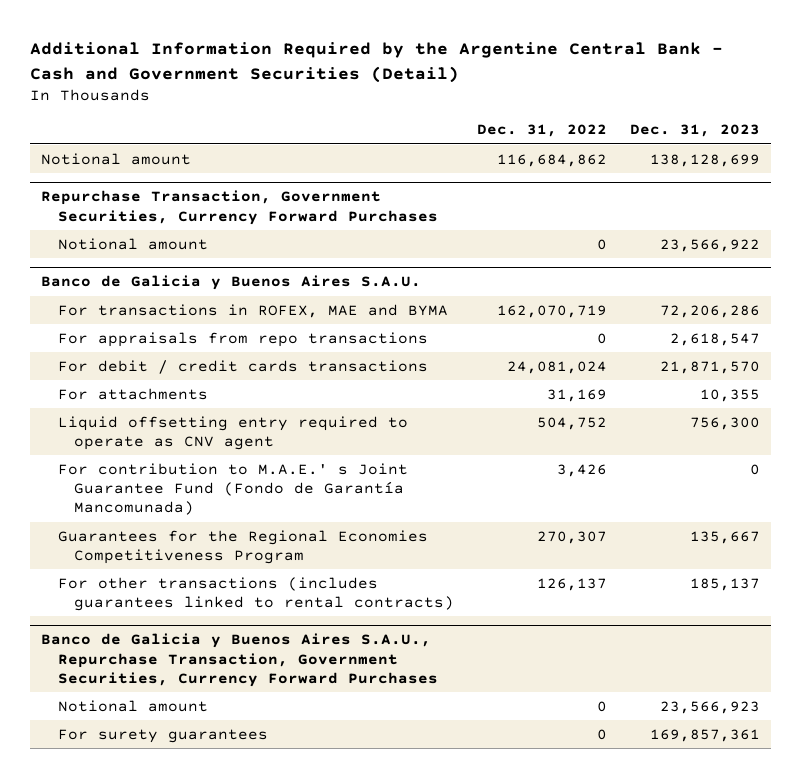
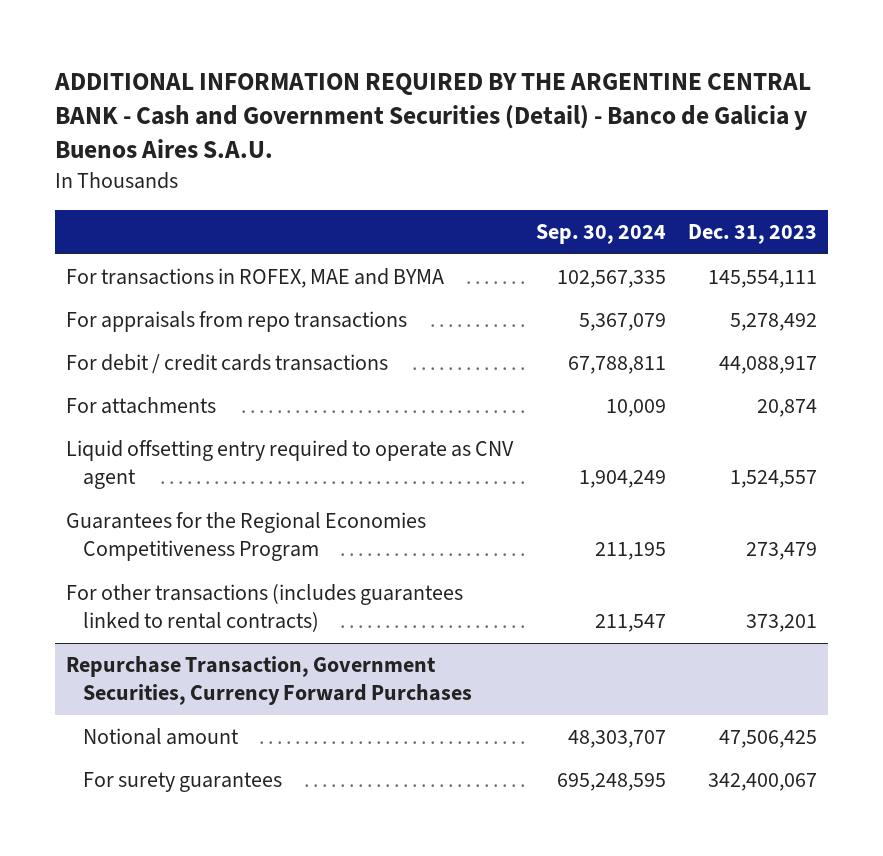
[29,42,723,83] Additional Information Required by the Argentine Central Bank - Cash and Government Securities (Detail) -> [54,72,812,159] ADDITIONAL INFORMATION REQUIRED BY THE ARGENTINE CENTRAL BANK - Cash and Government Securities (Detail) - Banco de Galicia y Buenos Aires S.A.U.
[477,124,608,138] Dec. 31, 2022 -> none
none -> [535,224,666,245] Sep. 30, 2024
[41,152,192,165] Notional amount -> none
none -> [66,267,445,288] For transactions in ROFEX, MAE and BYMA
none -> [66,310,408,332] For appraisals from repo transactions
none -> [66,353,389,374] For debit / credit cards transactions
none -> [66,396,217,414] For attachments
none -> [66,439,515,490] Liquid offsetting entry required to operate as CNV agent
none -> [66,511,427,562] Guarantees for the Regional Economies Competitiveness Program
none -> [66,583,464,633] For other transactions (includes guarantees linked to rental contracts)
[41,275,422,291] Banco de Galicia y Buenos Aires S.A.U. -> none
[57,303,448,318] For transactions in ROFEX, MAE and BYMA -> none
[57,331,428,347] For appraisals from repo transactions -> none
[57,359,428,374] For debit / credit cards transactions -> none
[57,387,208,400] For attachments -> none
[57,415,408,450] Liquid offsetting entry required to operate as CNV agent -> none
[57,462,408,516] For contribution to M.A.E.' s Joint Guarantee Fund (Fondo de Garantía Mancomunada) -> none
[57,529,428,564] Guarantees for the Regional Economies Competitiveness Program -> none
[57,576,455,611] For other transactions (includes guarantees linked to rental contracts) -> none
[41,633,438,688] Banco de Galicia y Buenos Aires S.A.U., Repurchase Transaction, Government Securities, Currency Forward Purchases -> none
[57,699,208,712] Notional amount -> none
[659,238,760,252] 23,566,922 -> [718,729,817,748] 47,506,425
[649,728,760,742] 169,857,361 -> [707,772,817,791] 342,400,067

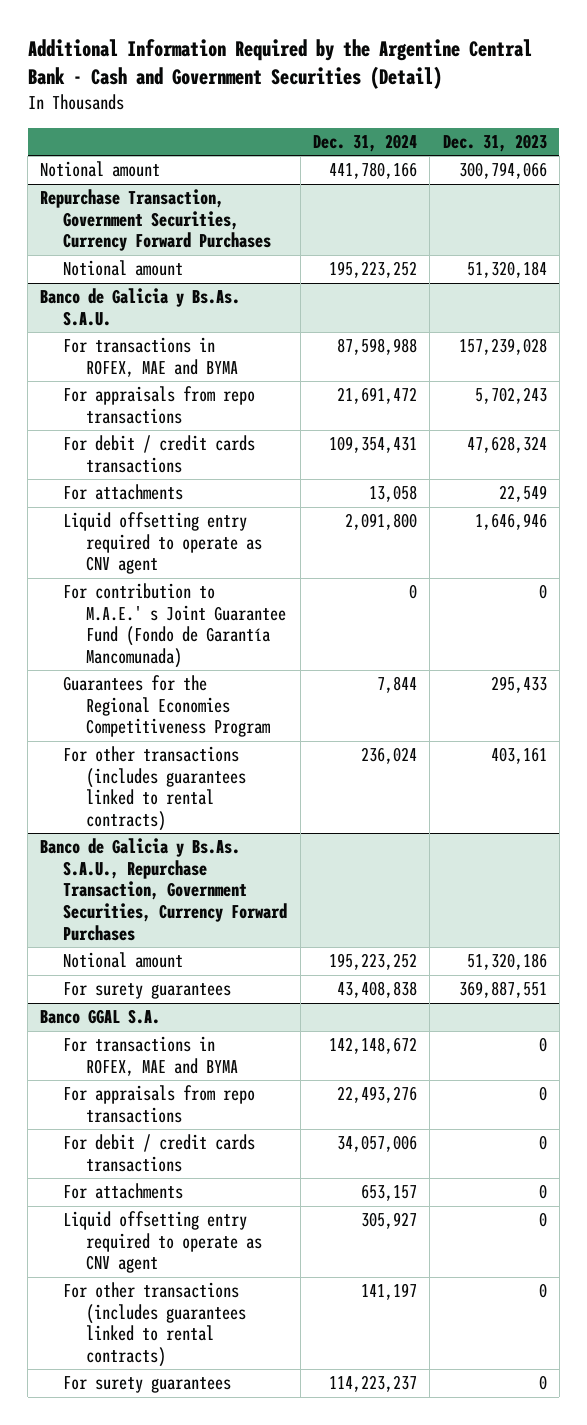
[54,72,812,159] ADDITIONAL INFORMATION REQUIRED BY THE ARGENTINE CENTRAL BANK - Cash and Government Securities (Detail) - Banco de Galicia y Buenos Aires S.A.U. -> [27,39,532,90] Additional Information Required by the Argentine Central Bank - Cash and Government Securities (Detail)
[535,224,666,245] Sep. 30, 2024 -> none
none -> [313,133,418,152] Dec. 31, 2024
[66,267,445,288] For transactions in ROFEX, MAE and BYMA -> none
[66,310,408,332] For appraisals from repo transactions -> none
[66,353,389,374] For debit / credit cards transactions -> none
[66,396,217,414] For attachments -> none
[66,439,515,490] Liquid offsetting entry required to operate as CNV agent -> none
[66,511,427,562] Guarantees for the Regional Economies Competitiveness Program -> none
[66,583,464,633] For other transactions (includes guarantees linked to rental contracts) -> none
none -> [40,161,161,178] Notional amount
[718,729,817,748] 47,506,425 -> [466,261,547,279] 51,320,184
none -> [40,288,241,326] Banco de Galicia y Bs.As. S.A.U.
none -> [63,337,239,377] For transactions in ROFEX, MAE and BYMA
none -> [63,386,256,424] For appraisals from repo transactions
none -> [63,435,256,473] For debit / credit cards transactions
none -> [63,484,184,501] For attachments
none -> [63,512,263,575] Liquid offsetting entry required to operate as CNV agent
none -> [63,583,287,669] For contribution to M.A.E.' s Joint Guarantee Fund (Fondo de Garantía Mancomunada)
none -> [63,675,271,738] Guarantees for the Regional Economies Competitiveness Program
none -> [63,746,247,832] For other transactions (includes guarantees linked to rental contracts)
none -> [40,838,288,941] Banco de Galicia y Bs.As. S.A.U., Repurchase Transaction, Government Securities, Currency Forward Purchases
none -> [63,952,184,969] Notional amount
[707,772,817,791] 342,400,067 -> [458,981,547,999] 369,887,551
none -> [40,1009,161,1025] Banco GGAL S.A.
none -> [63,1036,239,1076] For transactions in ROFEX, MAE and BYMA
none -> [63,1085,256,1123] For appraisals from repo transactions
none -> [63,1134,256,1172] For debit / credit cards transactions
none -> [63,1183,184,1200] For attachments
none -> [63,1211,263,1274] Liquid offsetting entry required to operate as CNV agent
none -> [63,1282,247,1368] For other transactions (includes guarantees linked to rental contracts)
none -> [63,1376,232,1394] For surety guarantees

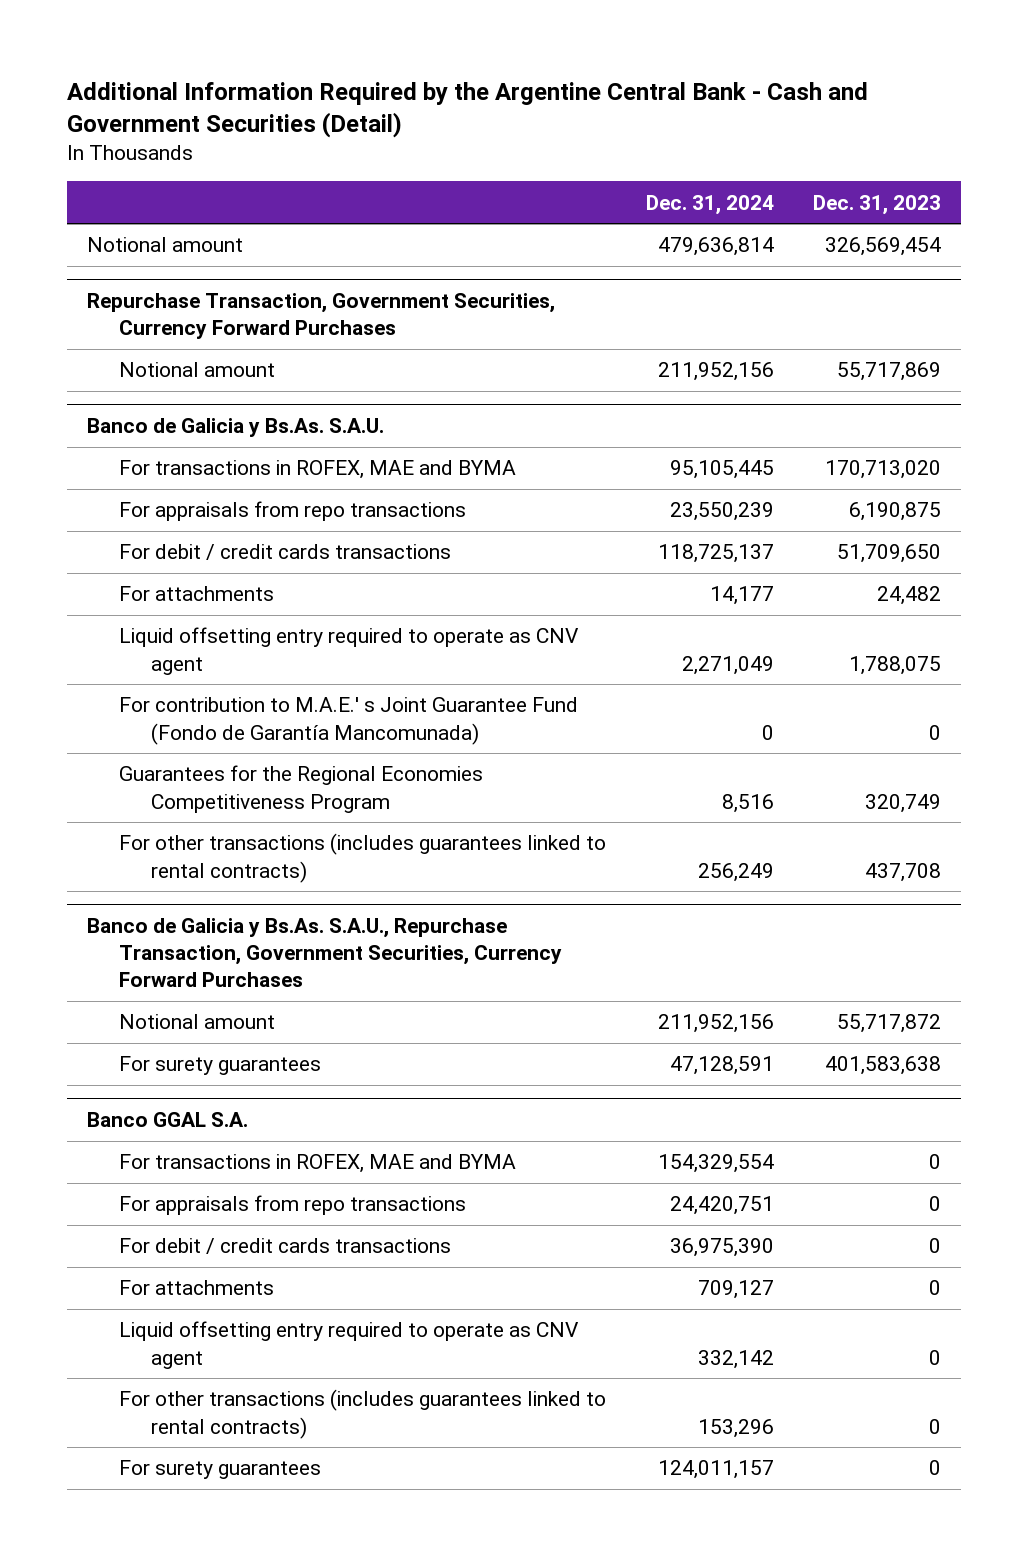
[329,162,418,180] 441,780,166 -> [657,237,774,257] 479,636,814
[458,162,547,180] 300,794,066 -> [825,237,942,257] 326,569,454
[329,261,418,279] 195,223,252 -> [657,362,774,382] 211,952,156
[466,261,547,279] 51,320,184 -> [837,362,942,382] 55,717,869
[337,338,418,356] 87,598,988 -> [669,460,774,480] 95,105,445
[458,338,547,356] 157,239,028 -> [825,460,942,480] 170,713,020
[337,387,418,405] 21,691,472 -> [669,502,774,522] 23,550,239
[474,387,547,405] 5,702,243 -> [849,502,942,522] 6,190,875
[329,436,418,454] 109,354,431 -> [657,544,774,564] 118,725,137
[466,436,547,454] 47,628,324 -> [837,544,942,564] 51,709,650
[369,485,418,503] 13,058 -> [709,586,774,606] 14,177
[498,485,547,503] 22,549 -> [877,586,942,606] 24,482
[345,513,418,531] 2,091,800 -> [681,655,774,675] 2,271,049
[474,513,547,531] 1,646,946 -> [849,655,942,675] 1,788,075
[377,676,418,694] 7,844 -> [721,793,774,813] 8,516
[490,676,547,694] 295,433 -> [865,793,942,813] 320,749
[361,747,418,765] 236,024 -> [697,862,774,882] 256,249
[490,747,547,765] 403,161 -> [865,862,942,882] 437,708
[329,953,418,971] 195,223,252 -> [657,1014,774,1034] 211,952,156
[466,953,547,971] 51,320,186 -> [837,1014,942,1034] 55,717,872
[337,981,418,999] 43,408,838 -> [669,1056,774,1076] 47,128,591
[458,981,547,999] 369,887,551 -> [825,1056,942,1076] 401,583,638
[329,1037,418,1055] 142,148,672 -> [657,1154,774,1174] 154,329,554
[337,1086,418,1104] 22,493,276 -> [669,1196,774,1216] 24,420,751
[337,1135,418,1153] 34,057,006 -> [669,1238,774,1258] 36,975,390
[361,1184,418,1202] 653,157 -> [697,1280,774,1300] 709,127
[361,1212,418,1230] 305,927 -> [697,1349,774,1369] 332,142
[361,1283,418,1301] 141,197 -> [697,1418,774,1438] 153,296
[329,1375,418,1393] 114,223,237 -> [657,1460,774,1480] 124,011,157

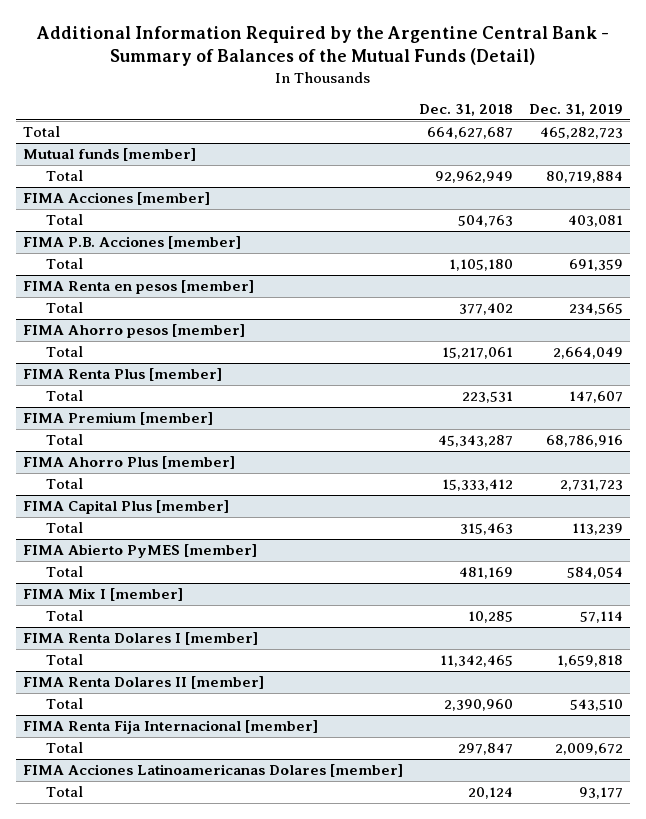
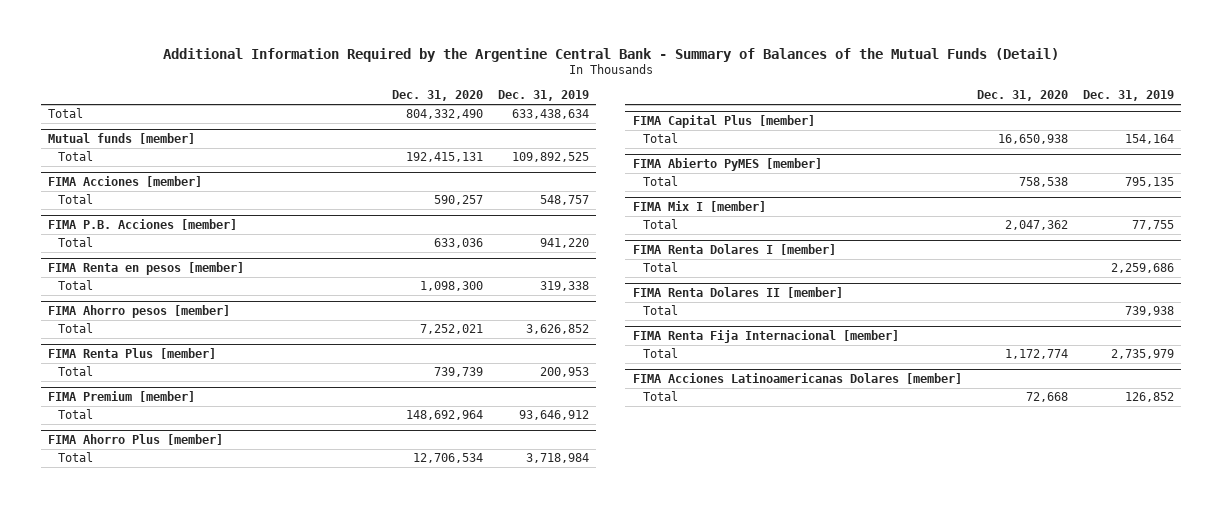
[419,104,514,117] Dec. 31, 2018 -> none
none -> [391,90,483,102] Dec. 31, 2020
[539,127,623,140] 465,282,723 -> [511,109,589,120] 633,438,634
[545,171,623,184] 80,719,884 -> [511,152,589,163] 109,892,525
[567,215,623,228] 403,081 -> [539,195,589,206] 548,757
[568,259,623,272] 691,359 -> [539,238,589,249] 941,220
[568,303,623,316] 234,565 -> [539,281,589,292] 319,338
[552,347,623,360] 2,664,049 -> [525,324,589,335] 3,626,852
[568,391,623,404] 147,607 -> [539,367,589,378] 200,953
[545,435,623,448] 68,786,916 -> [518,410,589,421] 93,646,912
[559,479,623,492] 2,731,723 -> [525,453,589,464] 3,718,984
[571,523,623,536] 113,239 -> [1124,134,1174,145] 154,164
[566,567,623,580] 584,054 -> [1124,177,1174,188] 795,135
[579,611,623,624] 57,114 -> [1131,220,1174,231] 77,755
[556,655,623,668] 1,659,818 -> [1110,263,1174,274] 2,259,686
[569,699,623,712] 543,510 -> [1124,306,1174,317] 739,938
[554,743,623,756] 2,009,672 -> [1110,349,1174,360] 2,735,979
[578,787,623,800] 93,177 -> [1124,392,1174,403] 126,852

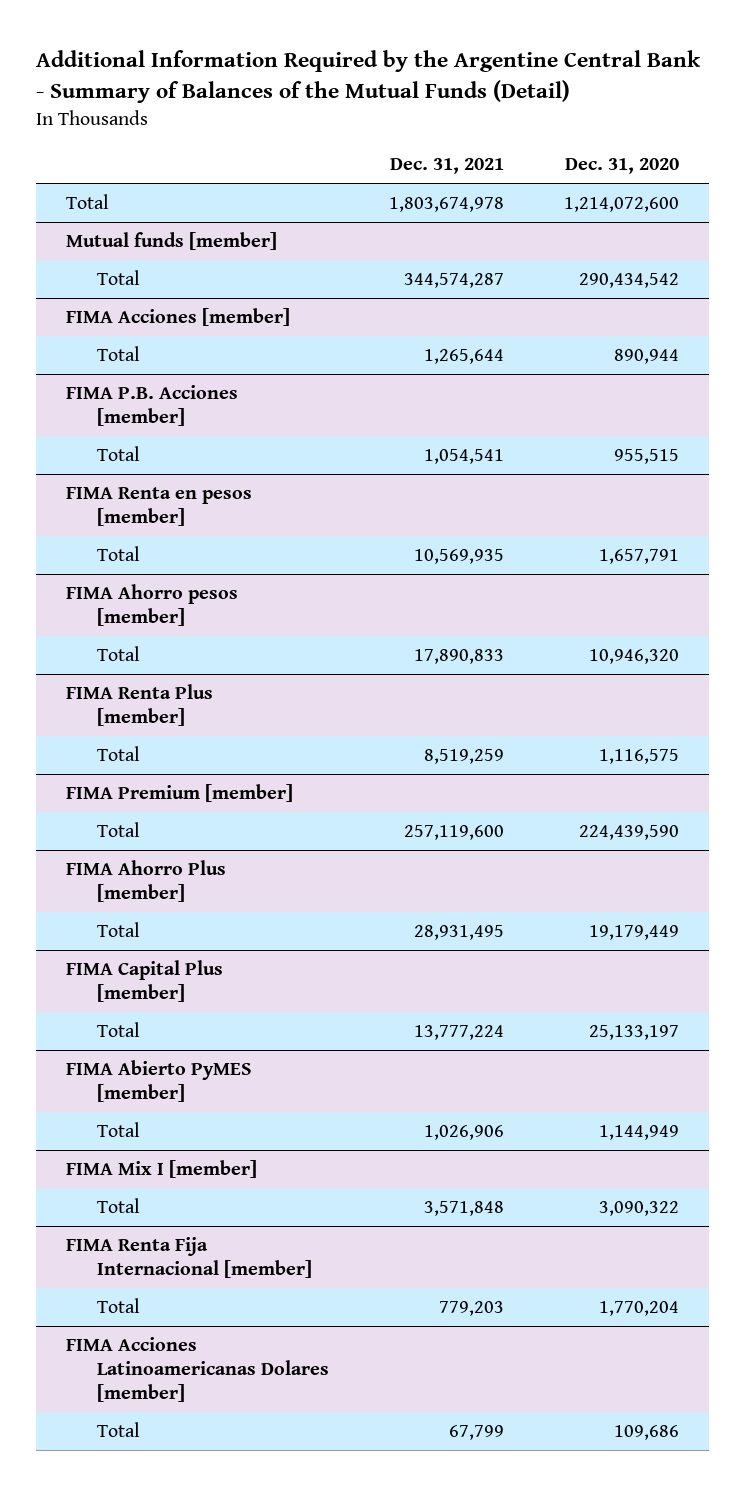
[497,90,589,102] Dec. 31, 2019 -> none
none -> [389,158,504,175] Dec. 31, 2021
[405,109,483,120] 804,332,490 -> [563,197,679,213] 1,214,072,600
[405,152,483,163] 192,415,131 -> [578,273,679,289] 290,434,542
[433,195,483,206] 590,257 -> [613,349,679,365] 890,944
[433,238,483,249] 633,036 -> [613,449,679,465] 955,515
[419,281,483,292] 1,098,300 -> [598,549,679,565] 1,657,791
[419,324,483,335] 7,252,021 -> [588,649,679,665] 10,946,320
[433,367,483,378] 739,739 -> [598,749,679,765] 1,116,575
[405,410,483,421] 148,692,964 -> [578,825,679,841] 224,439,590
[412,453,483,464] 12,706,534 -> [588,925,679,941] 19,179,449
[997,134,1068,145] 16,650,938 -> [588,1025,679,1041] 25,133,197
[1018,177,1068,188] 758,538 -> [598,1125,679,1141] 1,144,949
[632,244,836,256] FIMA Renta Dolares I [member] -> none
[642,262,678,273] Total -> none
[632,287,843,299] FIMA Renta Dolares II [member] -> none
[642,305,678,316] Total -> none
[1004,220,1068,231] 2,047,362 -> [598,1201,679,1217] 3,090,322
[1004,349,1068,360] 1,172,774 -> [598,1301,679,1317] 1,770,204
[1025,392,1068,403] 72,668 -> [613,1425,679,1441] 109,686

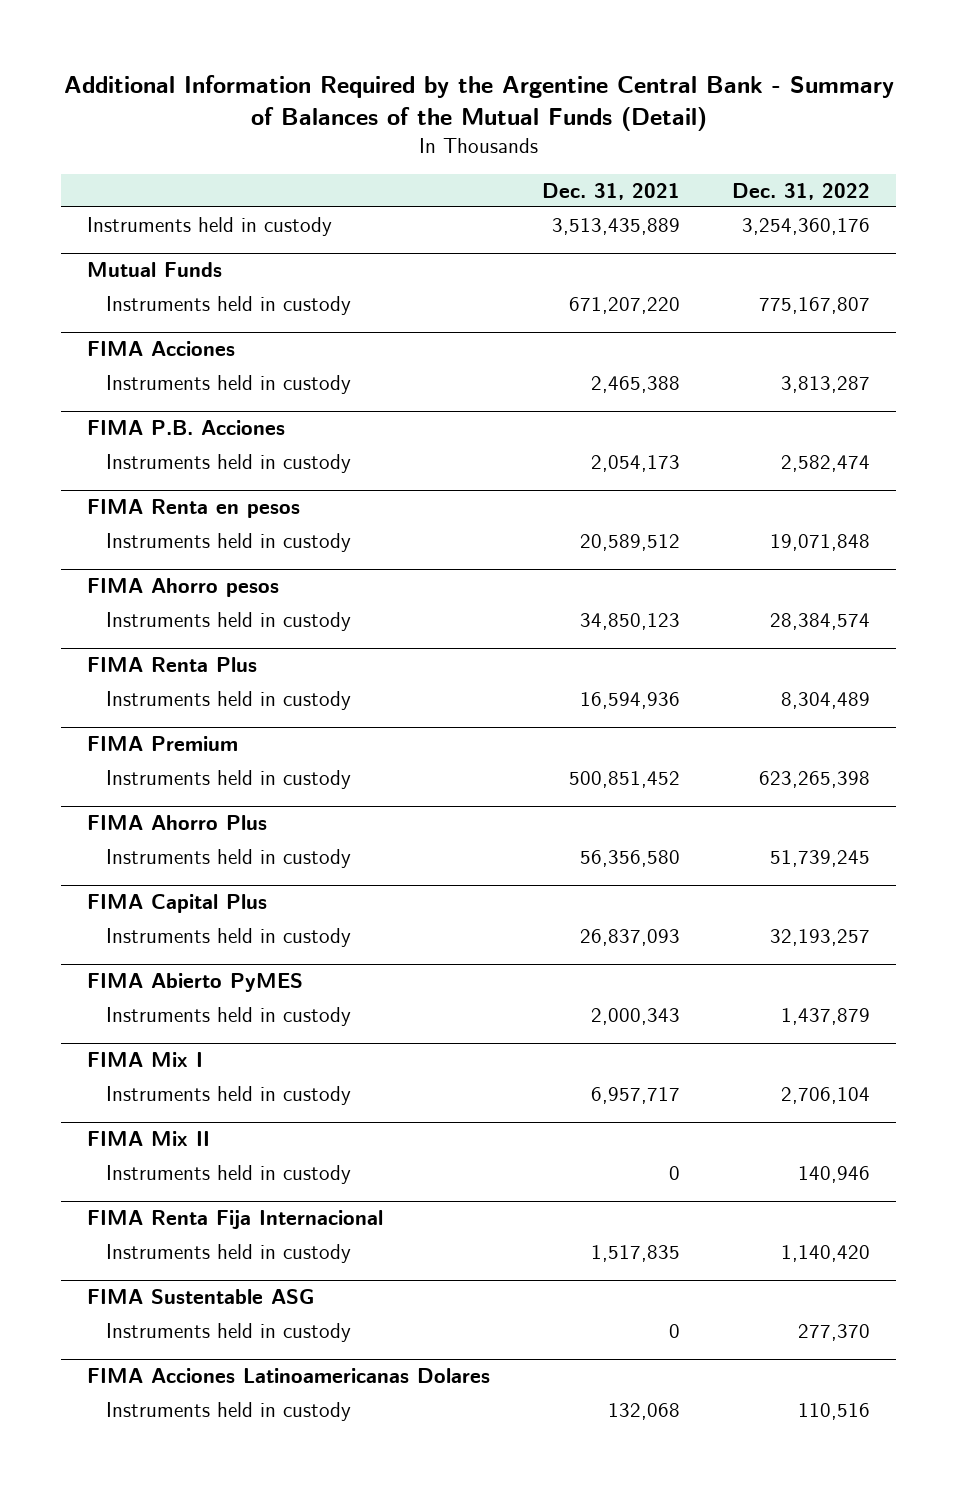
[564,158,679,175] Dec. 31, 2020 -> none
none -> [732,182,871,200] Dec. 31, 2022
[66,194,110,210] Total -> none
[96,270,140,286] Total -> none
[96,346,140,362] Total -> none
[96,446,140,462] Total -> none
[96,546,140,562] Total -> none
[96,646,140,662] Total -> none
[96,746,140,762] Total -> none
[96,822,140,838] Total -> none
[96,922,140,938] Total -> none
[96,1022,140,1038] Total -> none
[96,1122,140,1138] Total -> none
[96,1198,140,1214] Total -> none
[96,1298,140,1314] Total -> none
[96,1422,140,1438] Total -> none
none -> [87,216,333,236] Instruments held in custody
[66,232,278,251] Mutual funds [member] -> [87,262,223,278] Mutual Funds
none -> [105,295,351,315] Instruments held in custody
[66,308,291,327] FIMA Acciones [member] -> [87,341,236,357] FIMA Acciones
none -> [105,374,351,394] Instruments held in custody
[66,385,239,427] FIMA P.B. Acciones [member] -> [87,420,286,436] FIMA P.B. Acciones
none -> [105,453,351,473] Instruments held in custody
[66,487,253,527] FIMA Renta en pesos [member] -> [87,499,301,519] FIMA Renta en pesos
none -> [105,532,351,552] Instruments held in custody
[66,584,239,627] FIMA Ahorro pesos [member] -> [87,578,280,598] FIMA Ahorro pesos
none -> [105,611,351,631] Instruments held in custody
[66,684,214,727] FIMA Renta Plus [member] -> [87,657,258,673] FIMA Renta Plus
none -> [105,690,351,710] Instruments held in custody
[66,784,294,803] FIMA Premium [member] -> [87,736,239,752] FIMA Premium
none -> [105,769,351,789] Instruments held in custody
[66,860,227,903] FIMA Ahorro Plus [member] -> [87,815,268,831] FIMA Ahorro Plus
none -> [105,848,351,868] Instruments held in custody
[66,960,224,1003] FIMA Capital Plus [member] -> [87,894,268,914] FIMA Capital Plus
none -> [105,927,351,947] Instruments held in custody
[66,1060,253,1103] FIMA Abierto PyMES [member] -> [87,973,304,993] FIMA Abierto PyMES
none -> [105,1006,351,1026] Instruments held in custody
[66,1160,258,1179] FIMA Mix I [member] -> [87,1052,204,1068] FIMA Mix I
none -> [105,1085,351,1105] Instruments held in custody
none -> [87,1131,211,1147] FIMA Mix II
none -> [105,1164,351,1184] Instruments held in custody
[66,1237,312,1279] FIMA Renta Fija Internacional [member] -> [87,1210,384,1230] FIMA Renta Fija Internacional
none -> [105,1243,351,1263] Instruments held in custody
none -> [87,1289,315,1305] FIMA Sustentable ASG
none -> [105,1322,351,1342] Instruments held in custody
[66,1337,329,1402] FIMA Acciones Latinoamericanas Dolares [member] -> [87,1368,491,1384] FIMA Acciones Latinoamericanas Dolares
none -> [105,1401,351,1421] Instruments held in custody

